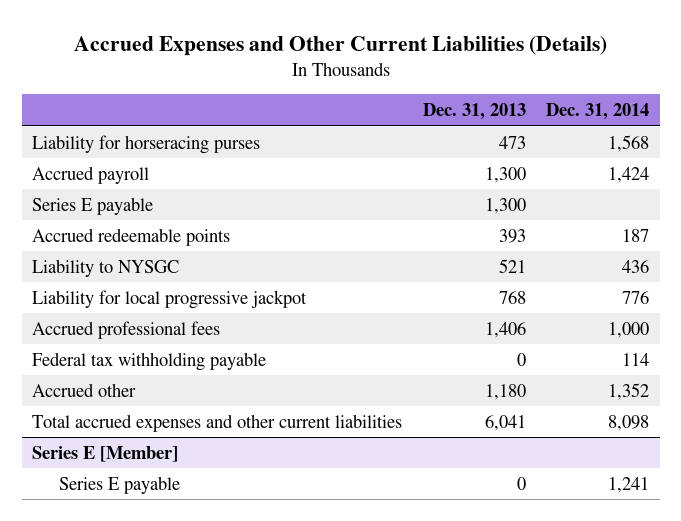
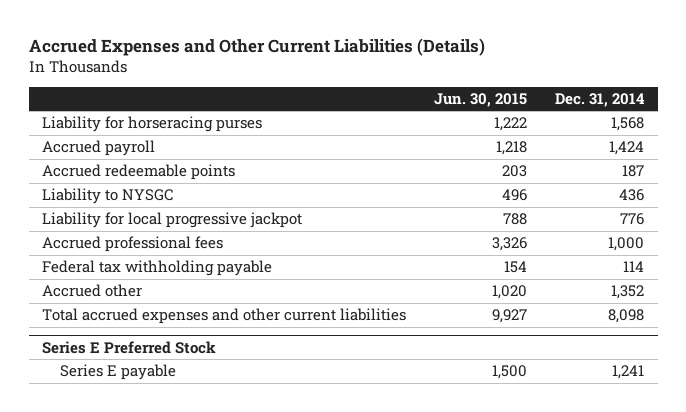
[422,103,526,121] Dec. 31, 2013 -> none
none -> [434,93,528,108] Jun. 30, 2015
[31,196,153,215] Series E payable -> none
[31,445,178,462] Series E [Member] -> [42,340,217,354] Series E Preferred Stock

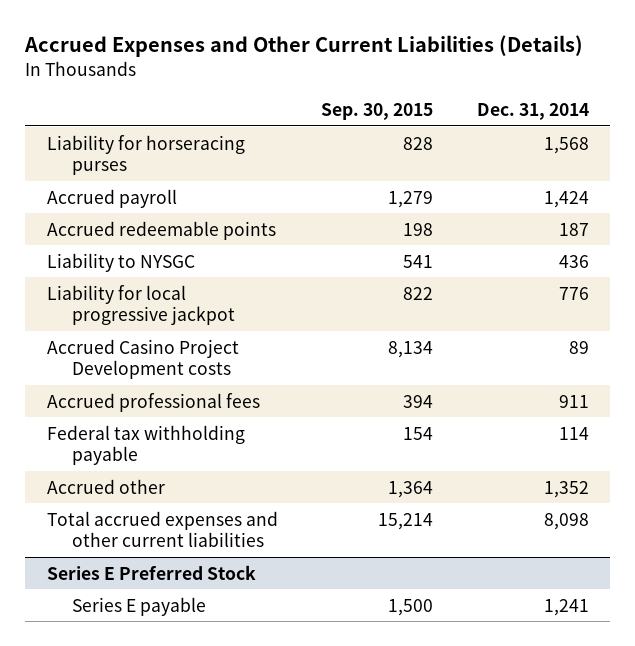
[434,93,528,108] Jun. 30, 2015 -> none
none -> [321,103,434,121] Sep. 30, 2015
none -> [46,338,239,380] Accrued Casino Project Development costs
[607,237,644,252] 1,000 -> [558,394,589,408] 911

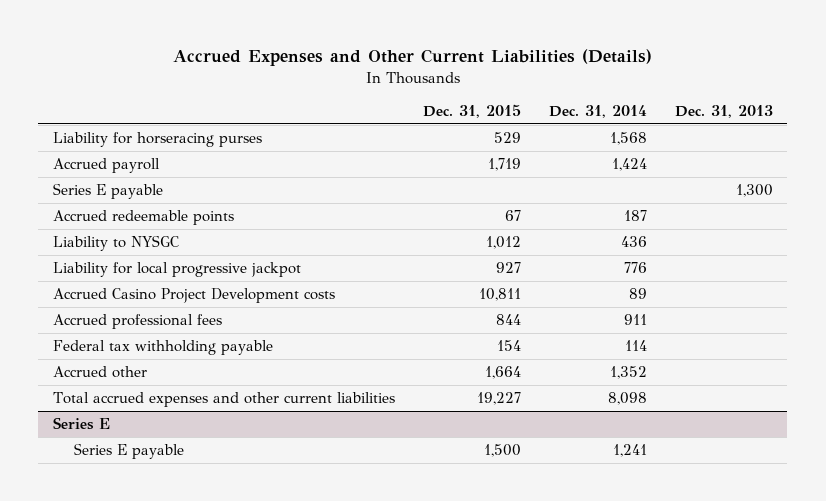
[321,103,434,121] Sep. 30, 2015 -> none
none -> [422,104,521,119] Dec. 31, 2015
none -> [675,105,774,119] Dec. 31, 2013
none -> [52,183,163,200] Series E payable
[46,564,256,580] Series E Preferred Stock -> [52,417,110,431] Series E

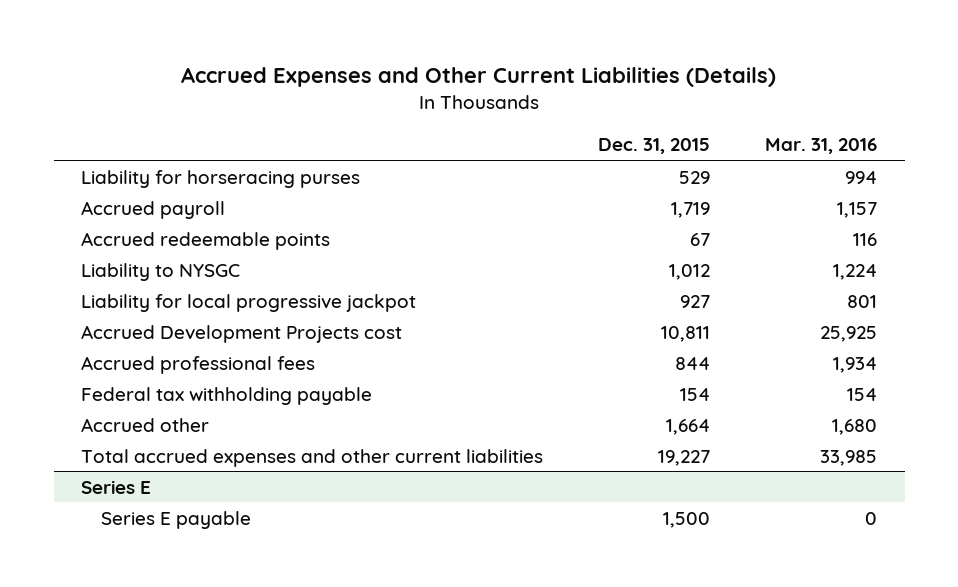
[548,105,647,119] Dec. 31, 2014 -> none
[675,105,774,119] Dec. 31, 2013 -> none
none -> [765,138,878,155] Mar. 31, 2016
[52,183,163,200] Series E payable -> none
[52,288,335,304] Accrued Casino Project Development costs -> [81,324,403,343] Accrued Development Projects cost

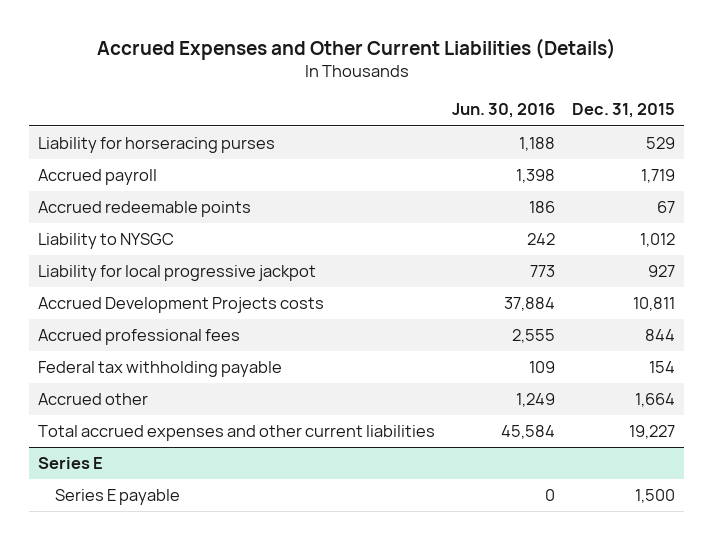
[765,138,878,155] Mar. 31, 2016 -> none
none -> [452,103,556,119] Jun. 30, 2016
[81,324,403,343] Accrued Development Projects cost -> [37,297,324,314] Accrued Development Projects costs

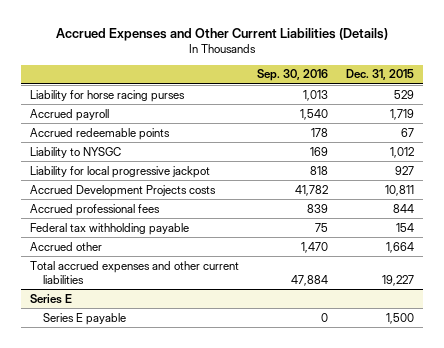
[452,103,556,119] Jun. 30, 2016 -> none
none -> [256,69,328,82] Sep. 30, 2016
[37,137,275,154] Liability for horseracing purses -> [29,89,185,102] Liability for horse racing purses

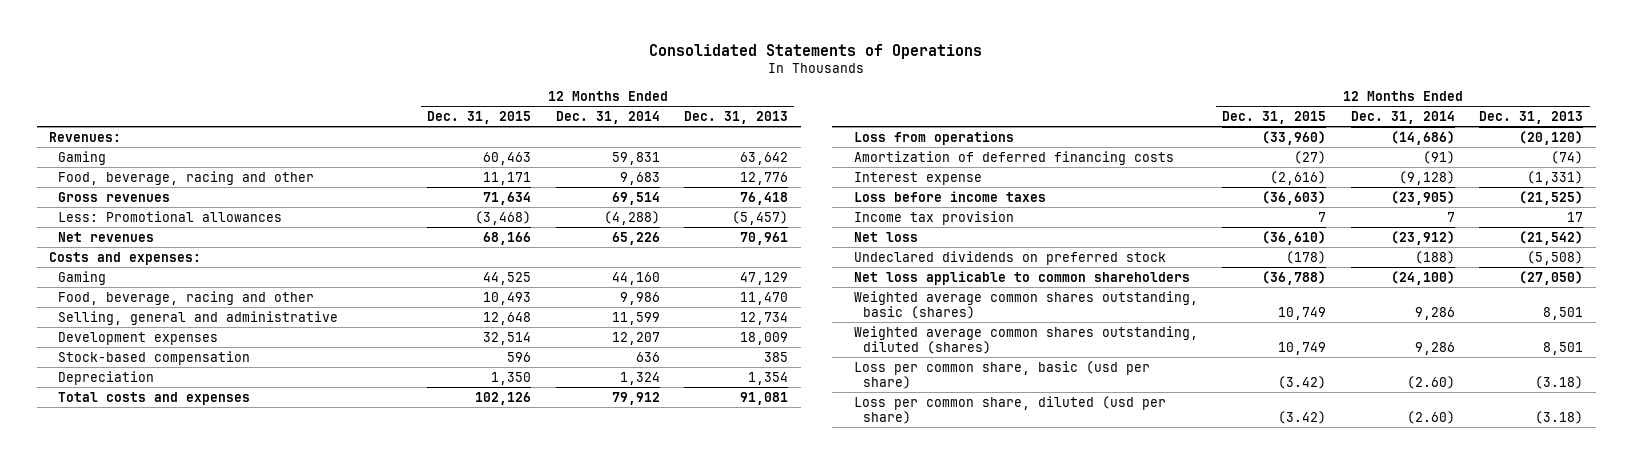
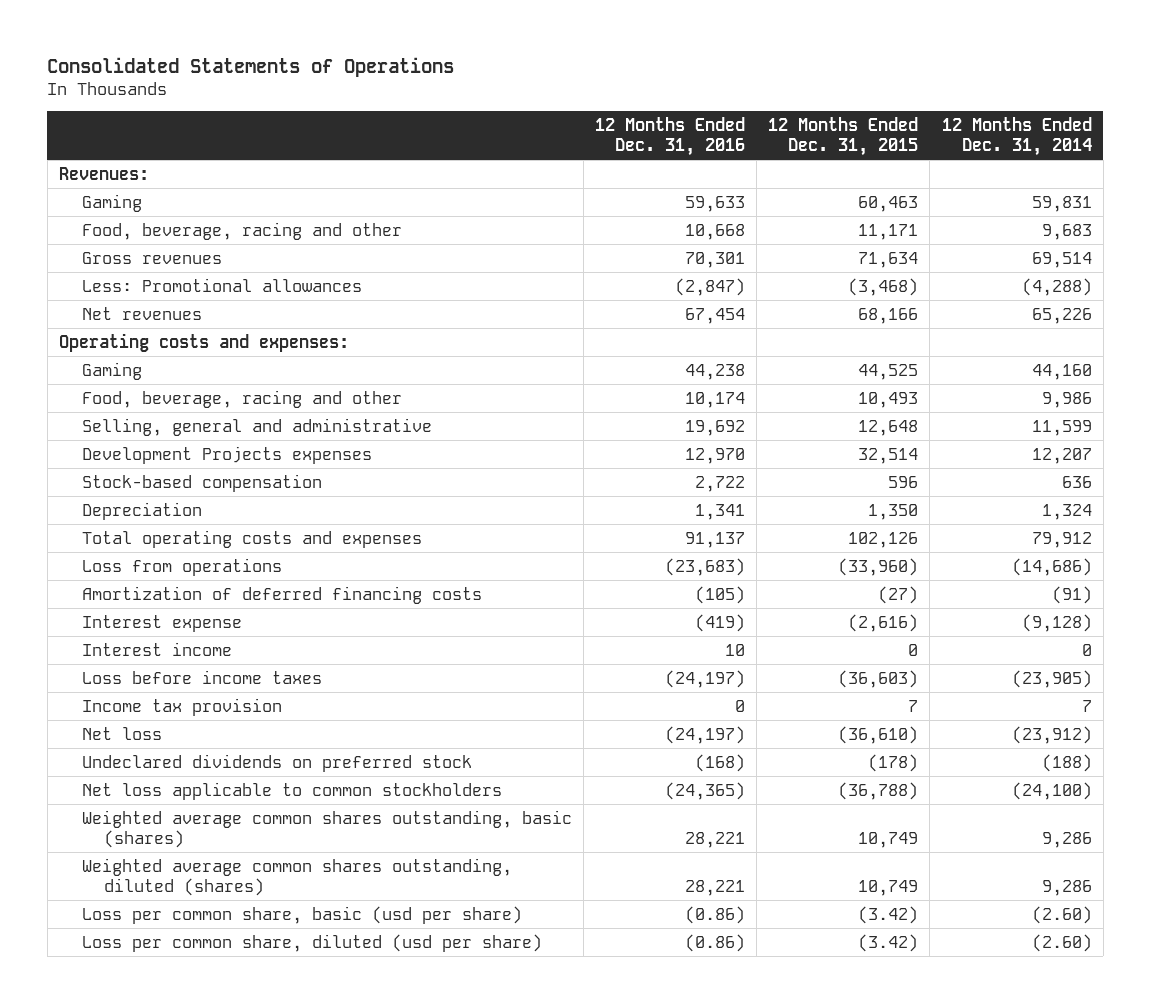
[684,110,789,124] Dec. 31, 2013 -> none
none -> [594,116,745,156] 12 Months Ended Dec. 31, 2016
[49,251,202,265] Costs and expenses: -> [58,332,349,352] Operating costs and expenses:
[58,331,219,345] Development expenses -> [81,445,372,464] Development Projects expenses
[58,391,251,405] Total costs and expenses -> [81,529,422,548] Total operating costs and expenses
none -> [81,641,232,656] Interest income
[853,270,1190,285] Net loss applicable to common shareholders -> [81,781,502,800] Net loss applicable to common stockholders

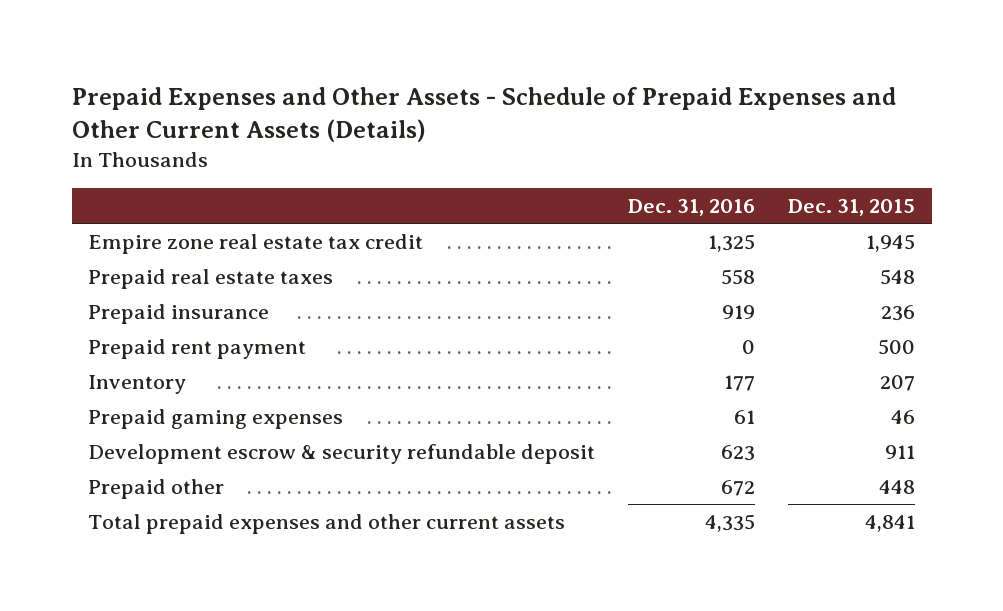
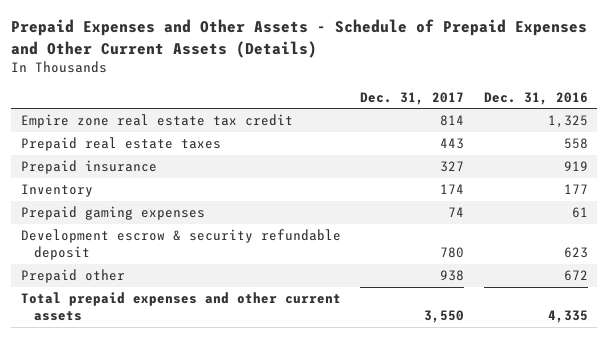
[788,199,916,217] Dec. 31, 2015 -> none
none -> [360,91,465,105] Dec. 31, 2017
[88,338,307,359] Prepaid rent payment -> none

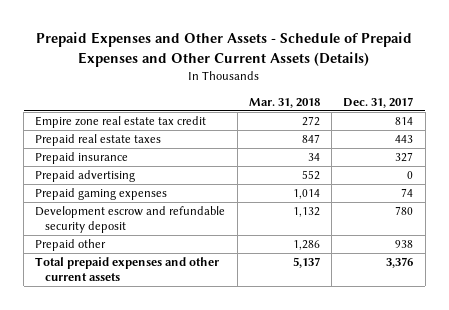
[483,91,588,105] Dec. 31, 2016 -> none
none -> [248,97,320,108] Mar. 31, 2018
[20,184,93,198] Inventory -> none
none -> [35,170,136,183] Prepaid advertising
[20,229,341,261] Development escrow & security refundable deposit -> [35,206,226,233] Development escrow and refundable security deposit
[424,310,465,324] 3,550 -> [386,257,414,269] 3,376

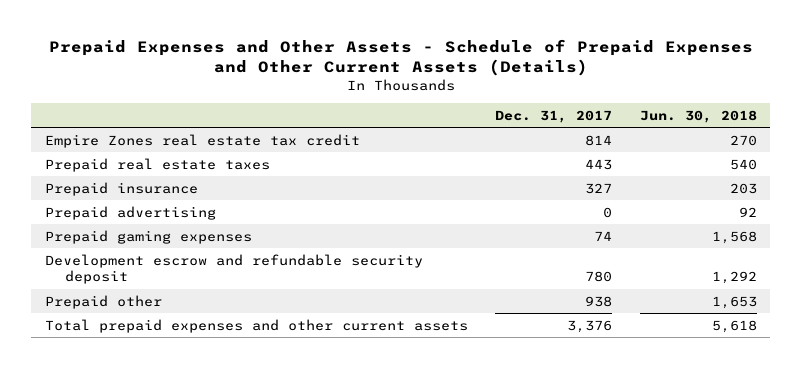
[248,97,320,108] Mar. 31, 2018 -> none
none -> [639,109,757,123] Jun. 30, 2018
[35,116,207,129] Empire zone real estate tax credit -> [44,133,360,148] Empire Zones real estate tax credit

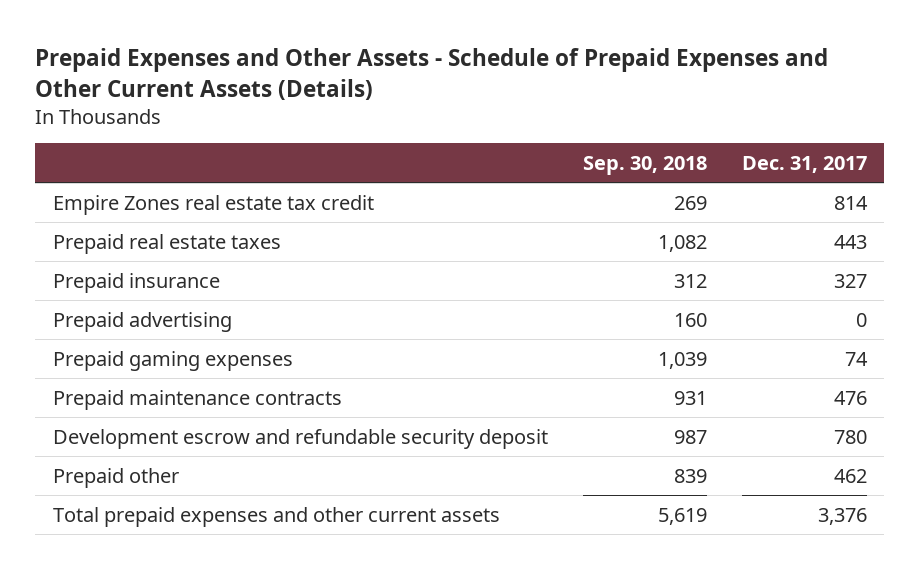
[639,109,757,123] Jun. 30, 2018 -> none
none -> [582,155,707,175] Sep. 30, 2018
none -> [52,389,342,410] Prepaid maintenance contracts
[585,295,613,307] 938 -> [833,468,867,483] 462

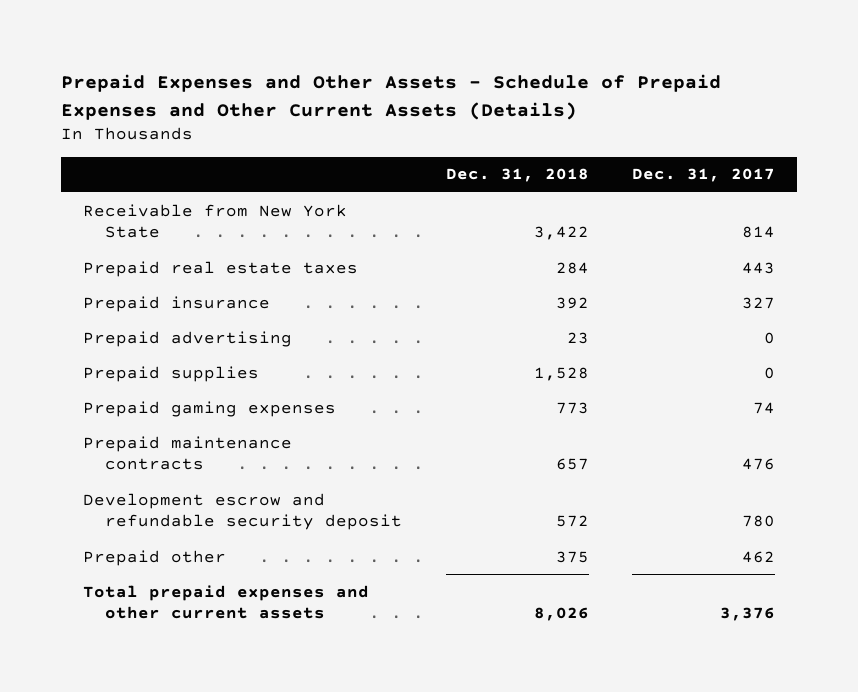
[582,155,707,175] Sep. 30, 2018 -> none
none -> [445,168,589,183] Dec. 31, 2018
[52,194,374,215] Empire Zones real estate tax credit -> [82,203,347,239] Receivable from New York State
none -> [82,365,259,382] Prepaid supplies

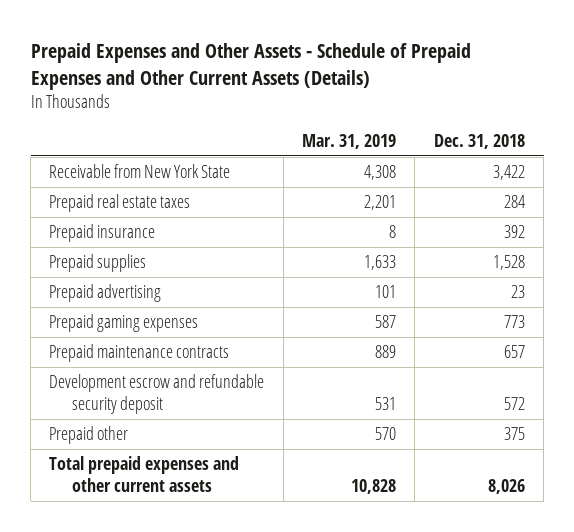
[632,168,776,183] Dec. 31, 2017 -> none
none -> [302,133,397,149] Mar. 31, 2019
[82,330,292,347] Prepaid advertising -> [49,284,162,303] Prepaid advertising

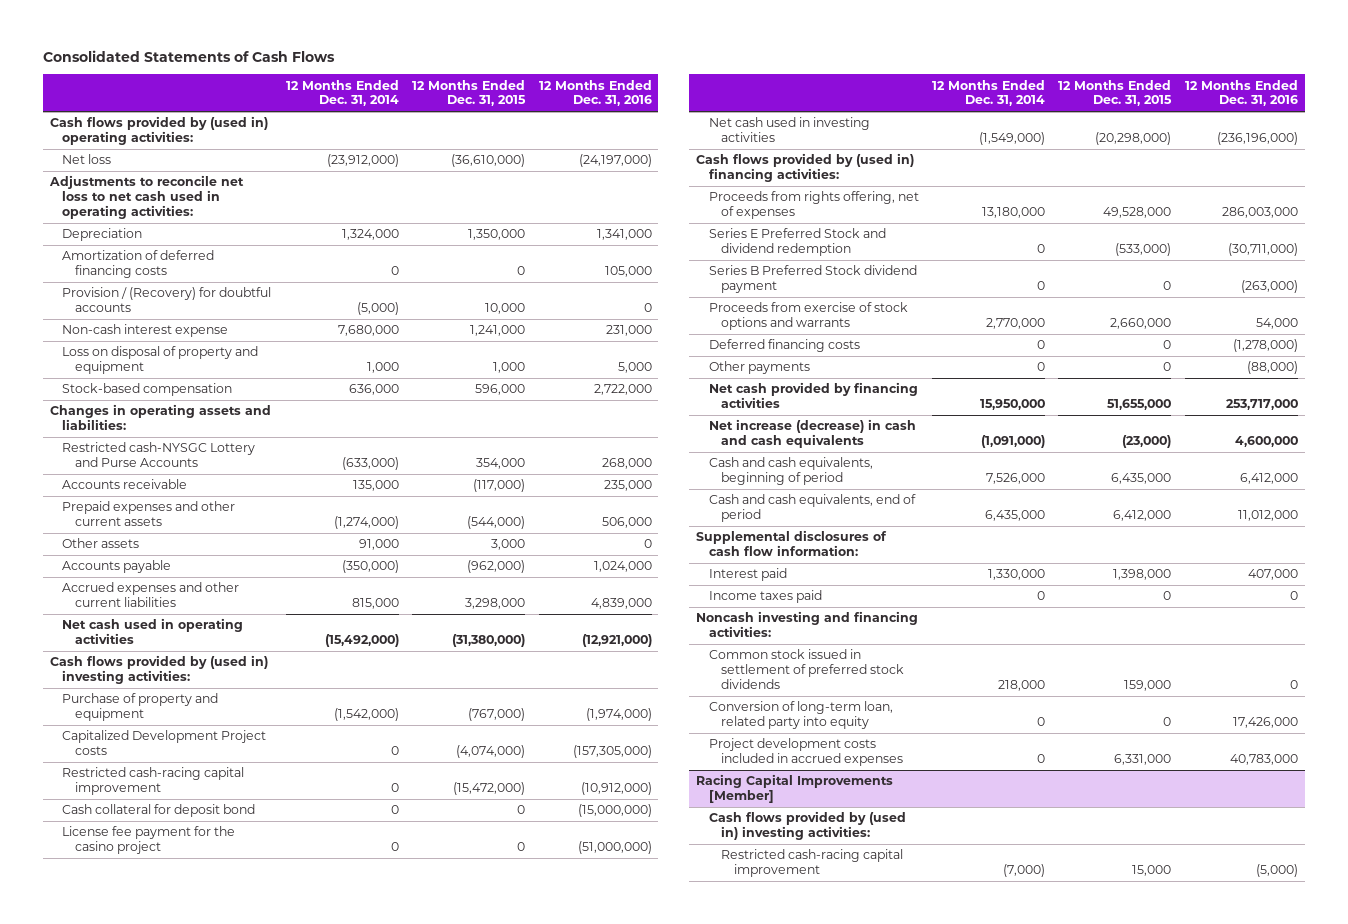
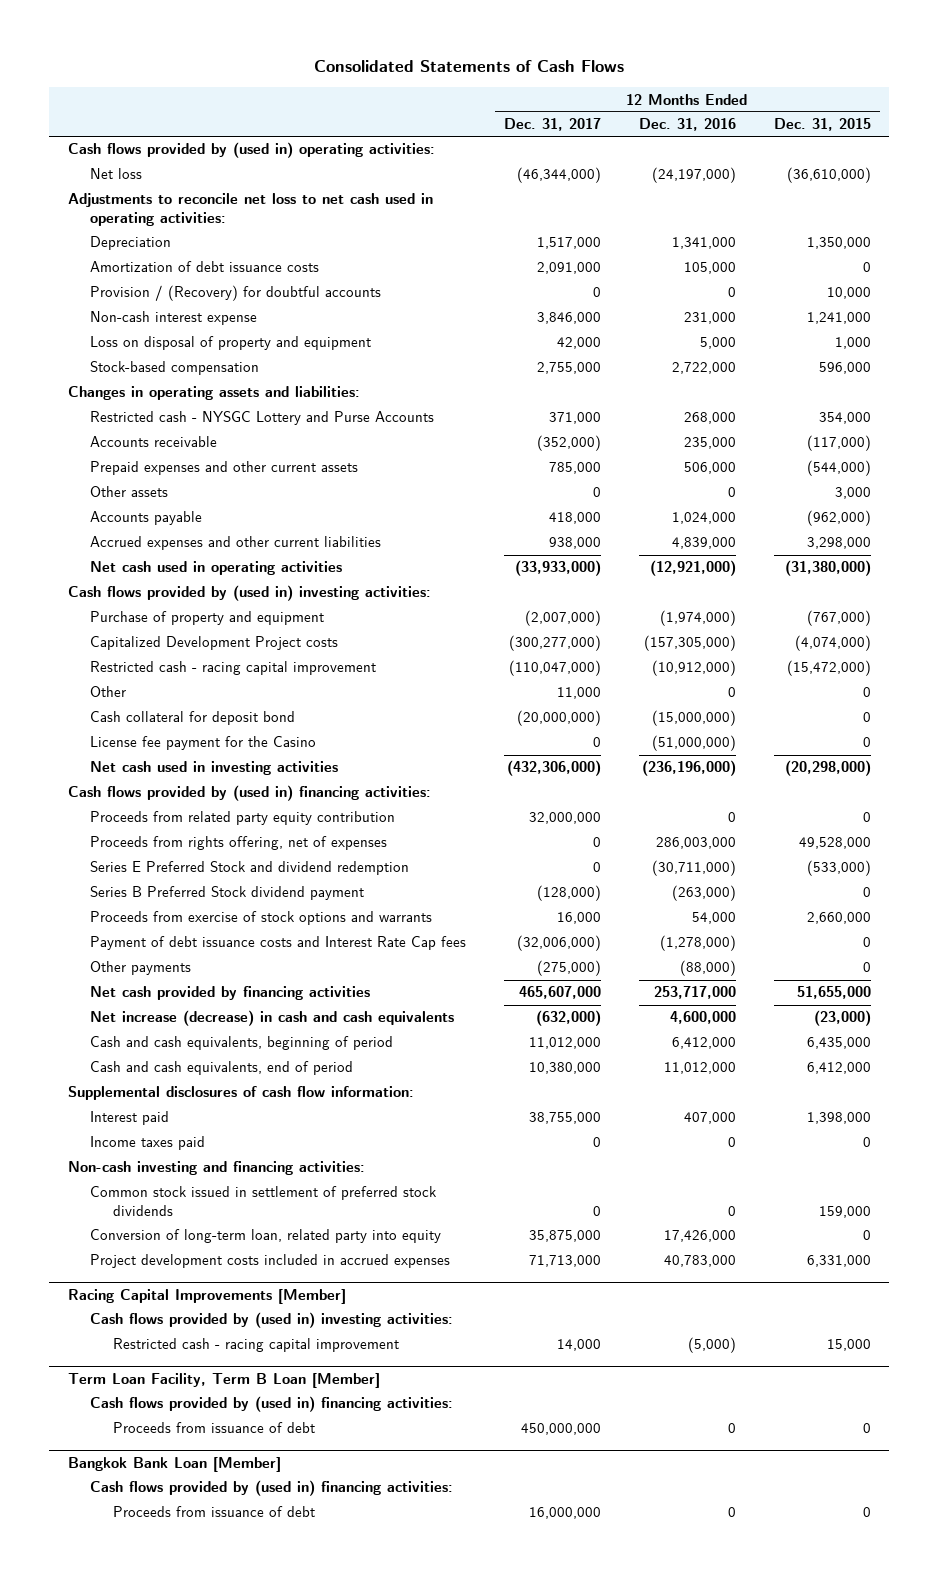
[285,79,399,107] 12 Months Ended Dec. 31, 2014 -> none
none -> [504,118,602,132] Dec. 31, 2017
[62,250,215,279] Amortization of deferred financing costs -> [90,261,320,273] Amortization of debt issuance costs
[62,442,256,468] Restricted cash-NYSGC Lottery and Purse Accounts -> [90,411,435,426] Restricted cash - NYSGC Lottery and Purse Accounts
[62,767,245,796] Restricted cash-racing capital improvement -> [90,661,377,676] Restricted cash - racing capital improvement
none -> [90,686,127,698] Other
[62,826,236,855] License fee payment for the casino project -> [90,736,317,751] License fee payment for the Casino
none -> [90,811,396,826] Proceeds from related party equity contribution
[708,339,860,353] Deferred financing costs -> [90,936,467,951] Payment of debt issuance costs and Interest Rate Cap fees
[695,611,918,638] Noncash investing and financing activities: -> [68,1161,366,1176] Non-cash investing and financing activities:
[721,849,904,878] Restricted cash-racing capital improvement -> [112,1338,399,1353] Restricted cash - racing capital improvement
none -> [68,1372,381,1388] Term Loan Facility, Term B Loan [Member]
none -> [90,1396,454,1413] Cash flows provided by (used in) financing activities:
none -> [112,1422,315,1434] Proceeds from issuance of debt
none -> [68,1456,282,1472] Bangkok Bank Loan [Member]
none -> [90,1480,454,1497] Cash flows provided by (used in) financing activities:
none -> [112,1506,315,1518] Proceeds from issuance of debt

